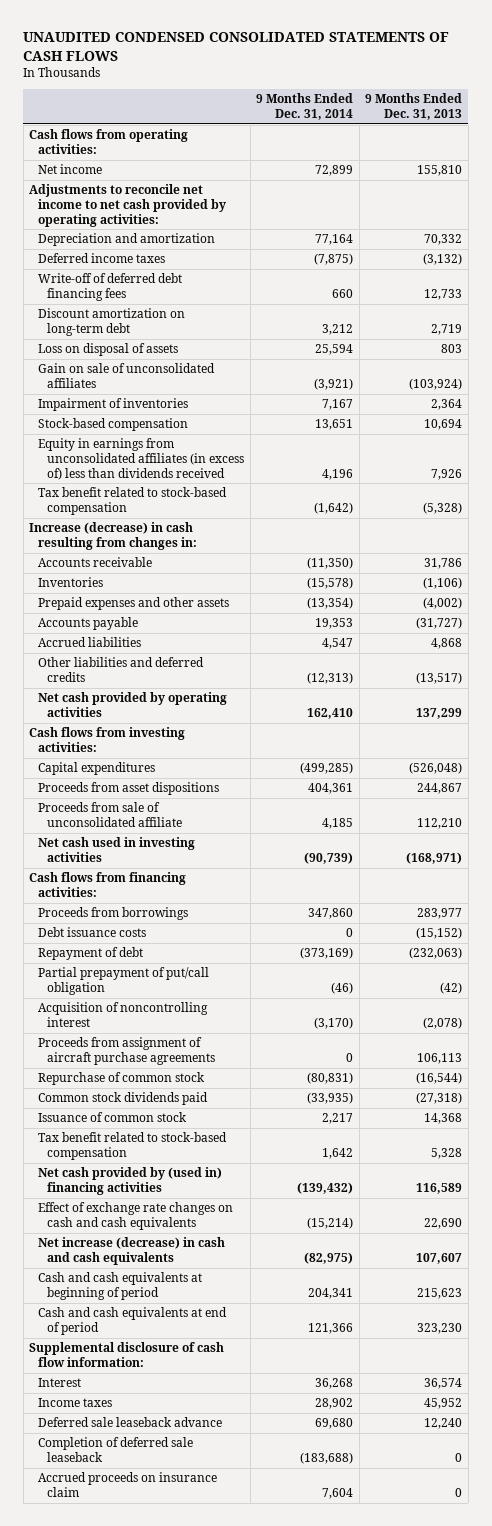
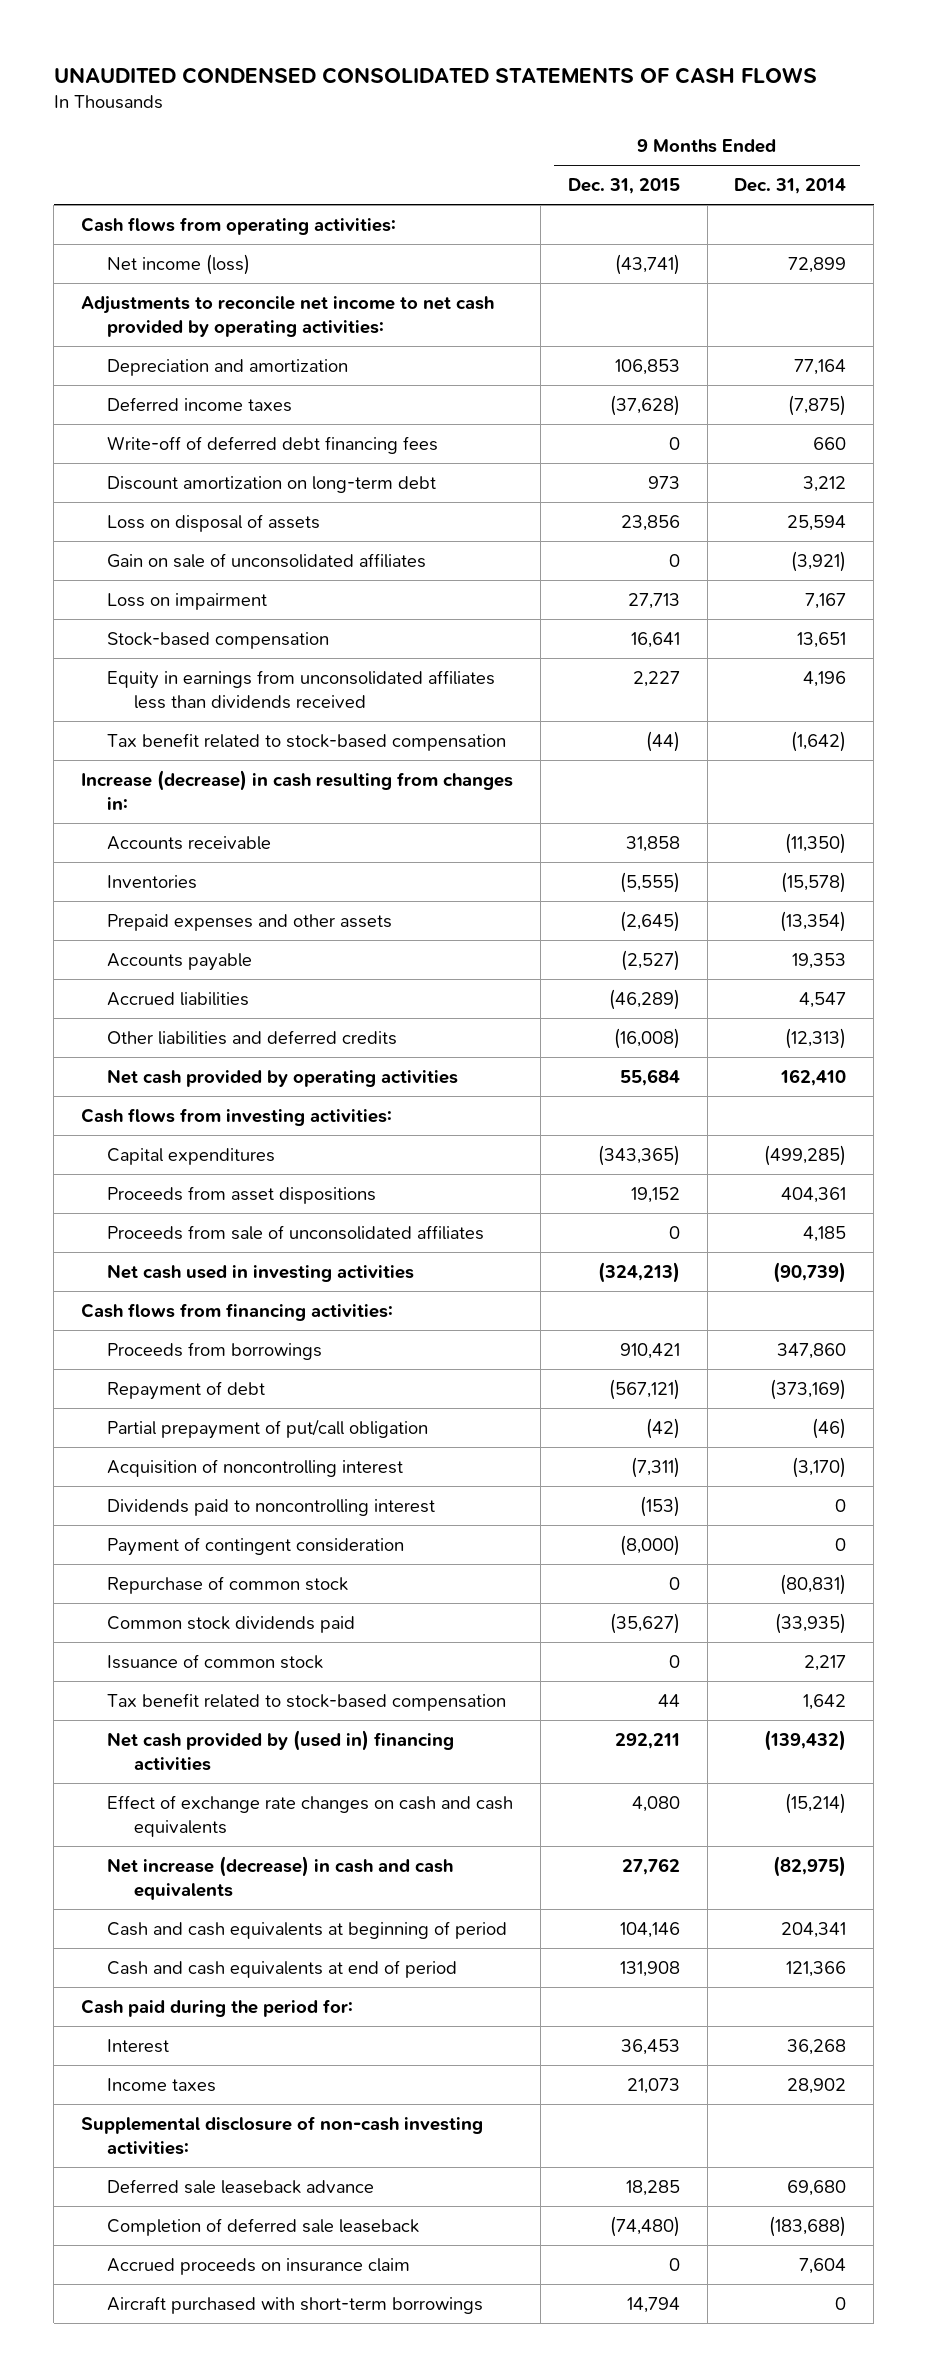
[365,93,463,120] 9 Months Ended Dec. 31, 2013 -> none
none -> [567,178,680,195] Dec. 31, 2015
[38,164,103,175] Net income -> [107,253,251,275] Net income (loss)
[38,398,189,412] Impairment of inventories -> [107,592,268,610] Loss on impairment
[38,438,245,480] Equity in earnings from unconsolidated affiliates (in excess of) less than dividends received -> [107,669,496,709] Equity in earnings from unconsolidated affiliates less than dividends received
[38,802,183,827] Proceeds from sale of unconsolidated affiliate -> [107,1224,485,1240] Proceeds from sale of unconsolidated affiliates
[38,927,147,938] Debt issuance costs -> none
[38,1037,216,1065] Proceeds from assignment of aircraft purchase agreements -> none
none -> [107,1498,436,1516] Dividends paid to noncontrolling interest
none -> [107,1536,405,1556] Payment of contingent consideration
[29,1342,225,1367] Supplemental disclosure of cash flow information: -> [80,1998,353,2017] Cash paid during the period for:
none -> [80,2115,483,2155] Supplemental disclosure of non-cash investing activities:
none -> [107,2295,484,2314] Aircraft purchased with short-term borrowings

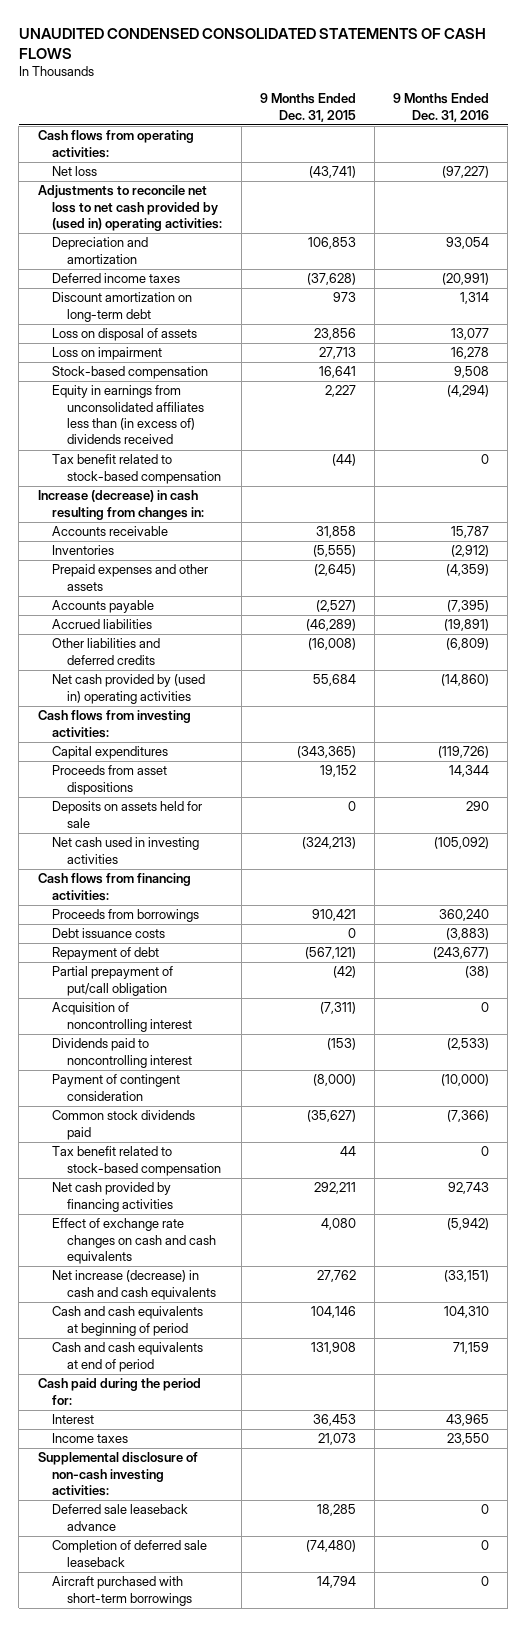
[734,178,847,195] Dec. 31, 2014 -> none
none -> [393,93,490,122] 9 Months Ended Dec. 31, 2016
[107,253,251,275] Net income (loss) -> [52,166,98,177] Net loss
[80,295,494,337] Adjustments to reconcile net income to net cash provided by operating activities: -> [37,185,223,232] Adjustments to reconcile net loss to net cash provided by (used in) operating activities:
[107,435,439,454] Write-off of deferred debt financing fees -> none
[107,552,427,568] Gain on sale of unconsolidated affiliates -> none
[107,669,496,709] Equity in earnings from unconsolidated affiliates less than dividends received -> [52,385,205,445] Equity in earnings from unconsolidated affiliates less than (in excess of) dividends received
[107,1068,459,1087] Net cash provided by operating activities -> [52,674,206,704] Net cash provided by (used in) operating activities
[107,1224,485,1240] Proceeds from sale of unconsolidated affiliates -> none
none -> [52,801,203,828] Deposits on assets held for sale
none -> [52,928,166,939] Debt issuance costs
[107,1575,349,1594] Repurchase of common stock -> none
[107,1653,324,1669] Issuance of common stock -> none
[107,1729,455,1771] Net cash provided by (used in) financing activities -> [52,1182,174,1212] Net cash provided by financing activities
[107,2257,411,2275] Accrued proceeds on insurance claim -> none

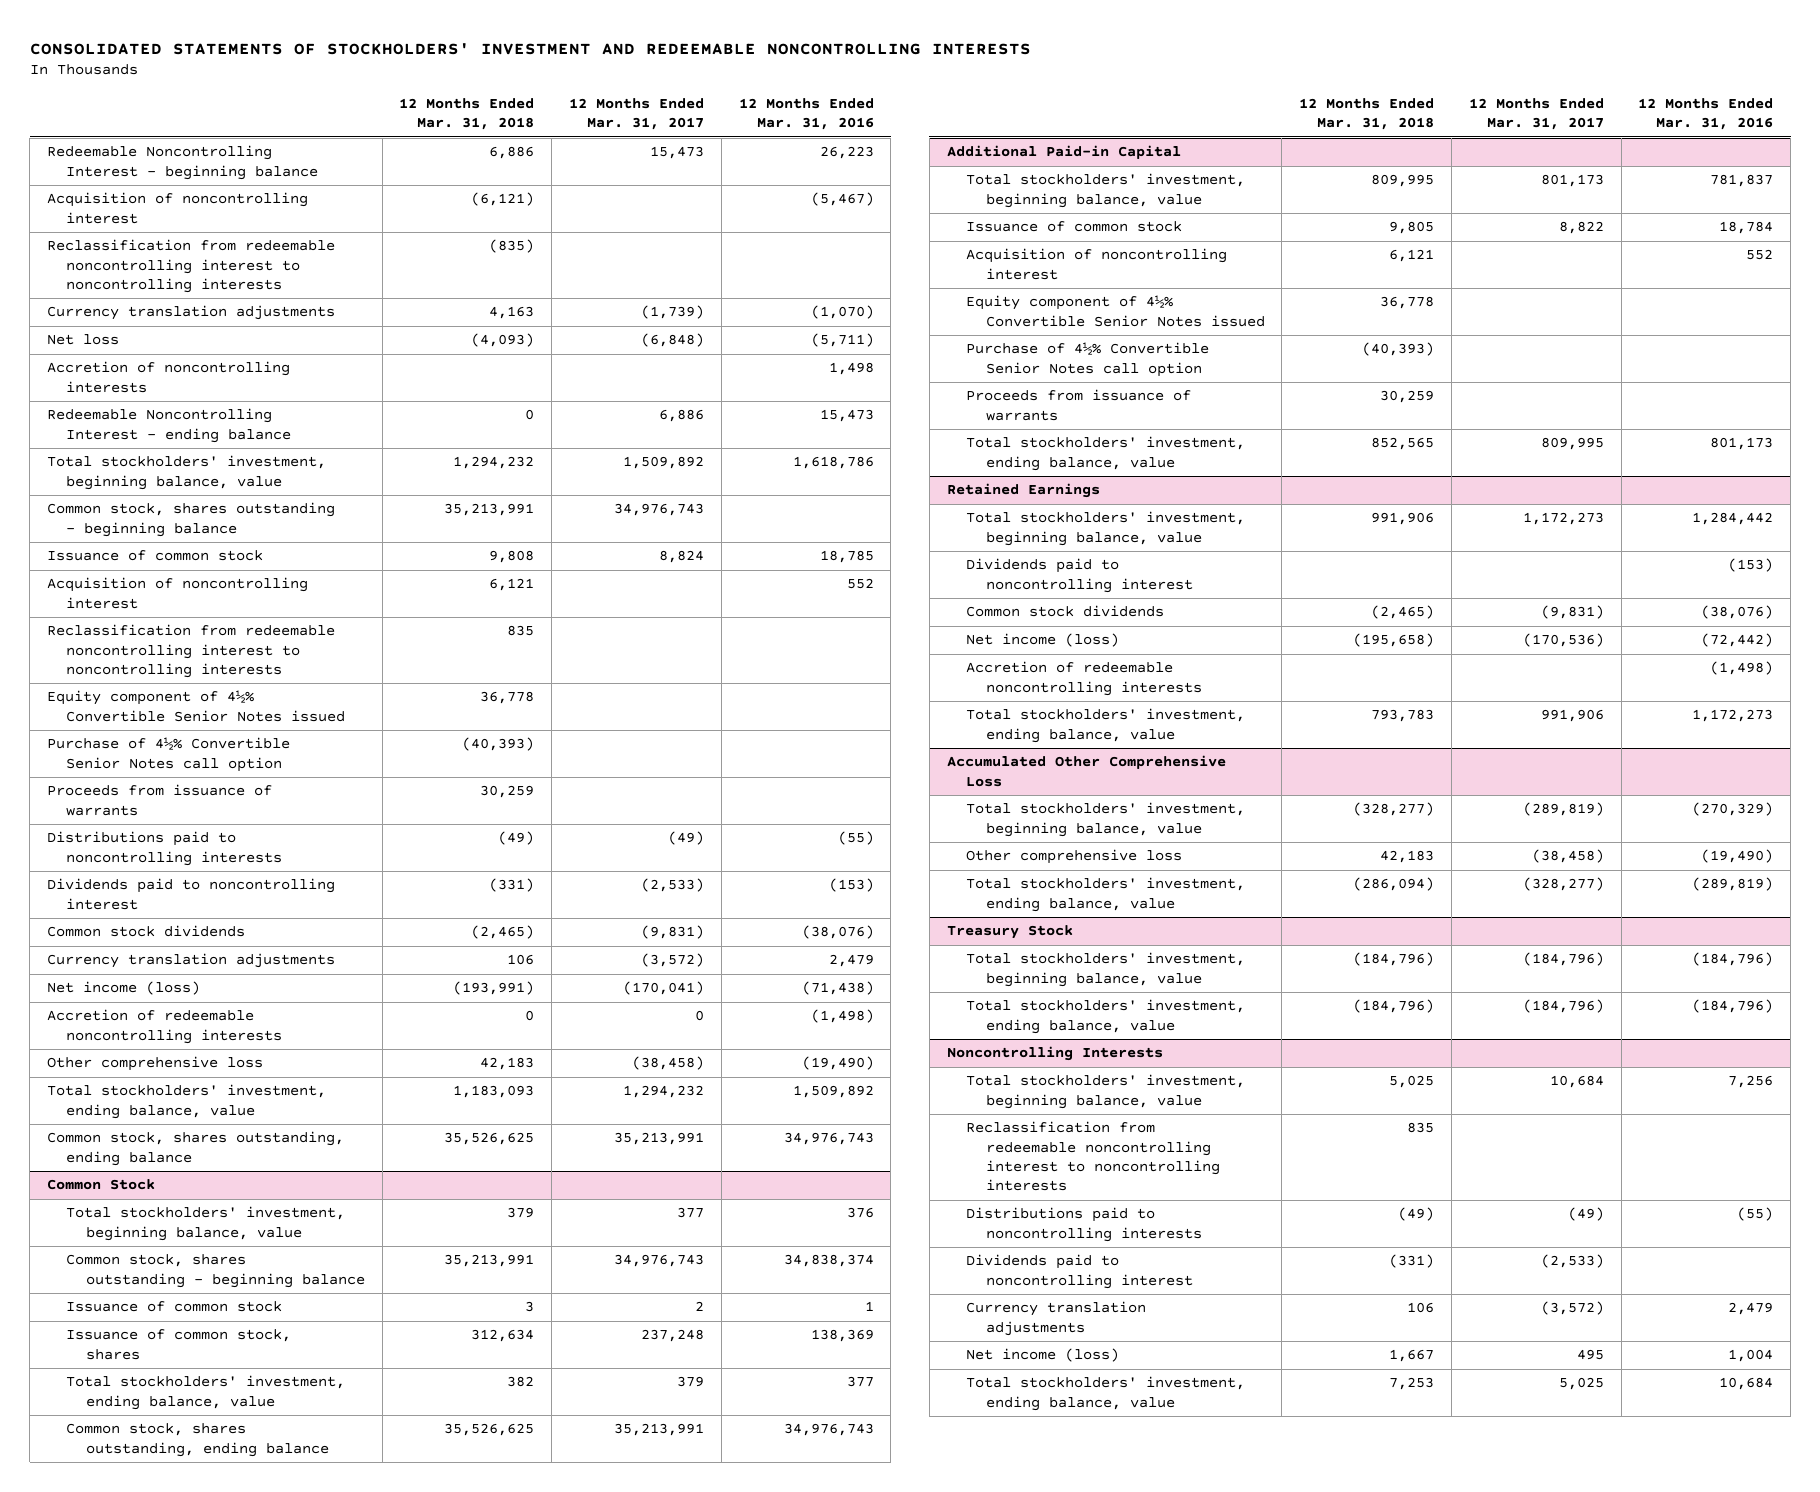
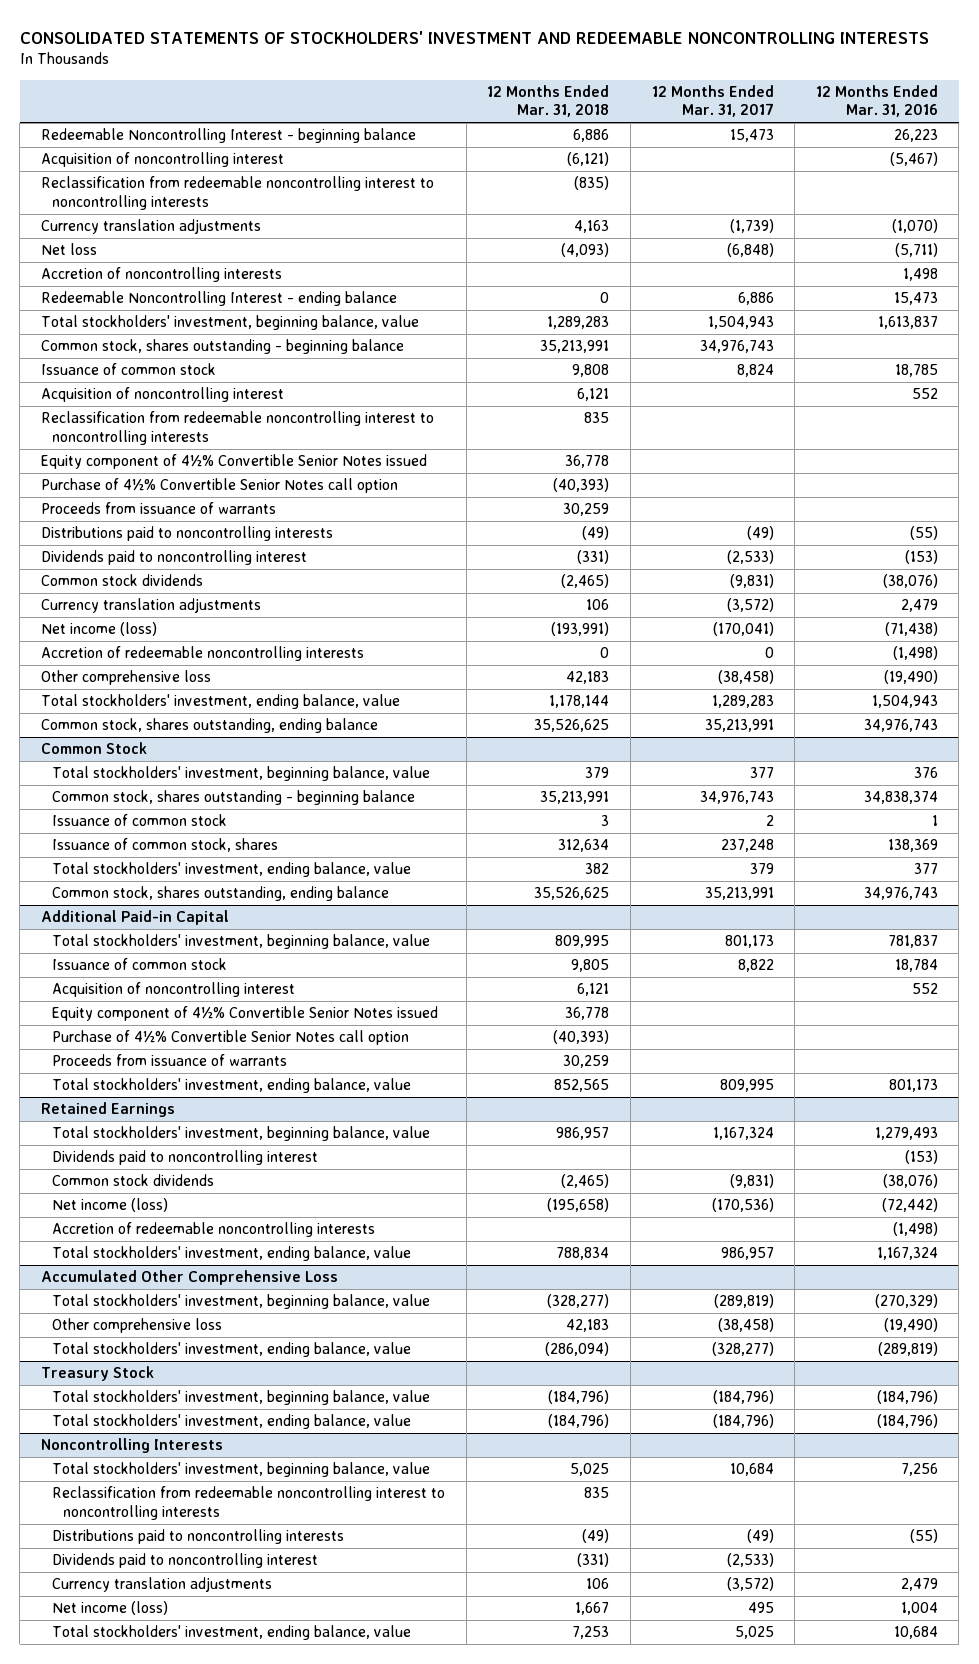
[453,456,535,470] 1,294,232 -> [547,316,610,330] 1,289,283
[623,456,705,470] 1,509,892 -> [707,316,774,330] 1,504,943
[792,456,874,470] 1,618,786 -> [877,316,938,330] 1,613,837
[453,1085,535,1099] 1,183,093 -> [549,695,610,709] 1,178,144
[623,1085,705,1099] 1,294,232 -> [711,695,774,709] 1,289,283
[792,1085,874,1099] 1,509,892 -> [871,695,938,709] 1,504,943
[1371,512,1435,526] 991,906 -> [556,1127,610,1141] 986,957
[1522,512,1604,526] 1,172,273 -> [712,1127,774,1141] 1,167,324
[1692,512,1774,526] 1,284,442 -> [874,1127,938,1141] 1,279,493
[1371,709,1435,723] 793,783 -> [556,1247,610,1261] 788,834
[1540,709,1604,723] 991,906 -> [720,1247,774,1261] 986,957
[1692,709,1774,723] 1,172,273 -> [876,1247,938,1261] 1,167,324

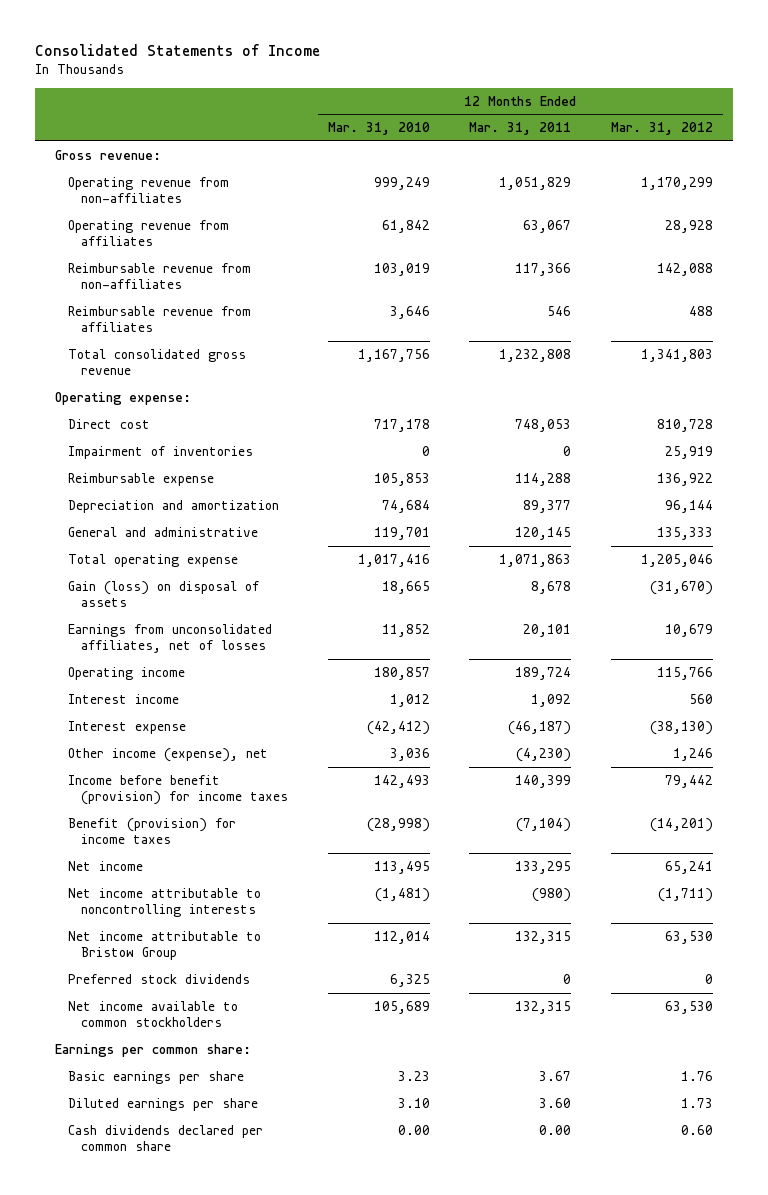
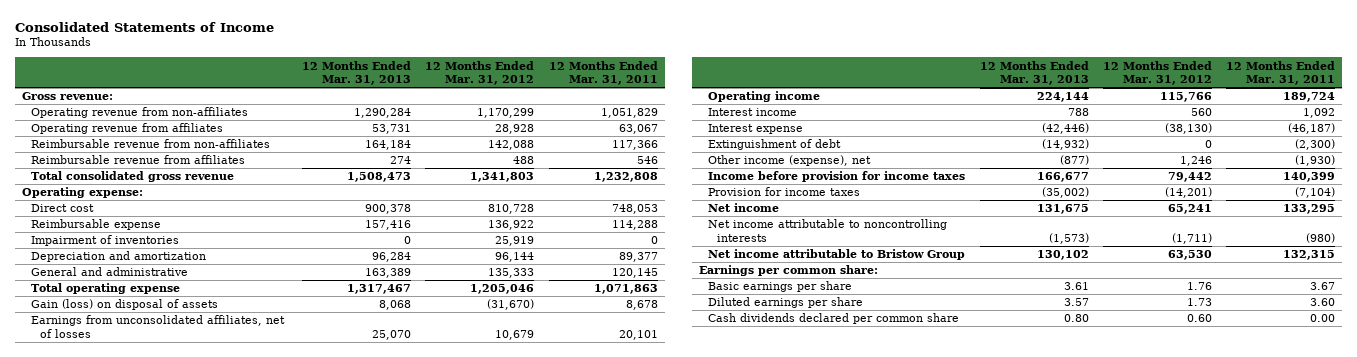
[327,122,430,136] Mar. 31, 2010 -> none
none -> [302,60,412,86] 12 Months Ended Mar. 31, 2013
[67,446,253,460] Impairment of inventories -> [30,235,179,247] Impairment of inventories
none -> [708,139,842,151] Extinguishment of debt
[516,748,572,763] (4,230) -> [1295,155,1336,167] (1,930)
[67,775,288,805] Income before benefit (provision) for income taxes -> [708,171,966,183] Income before provision for income taxes
[67,818,236,844] Benefit (provision) for income taxes -> [708,187,861,197] Provision for income taxes
[67,974,250,985] Preferred stock dividends -> none
[67,1001,238,1027] Net income available to common stockholders -> none

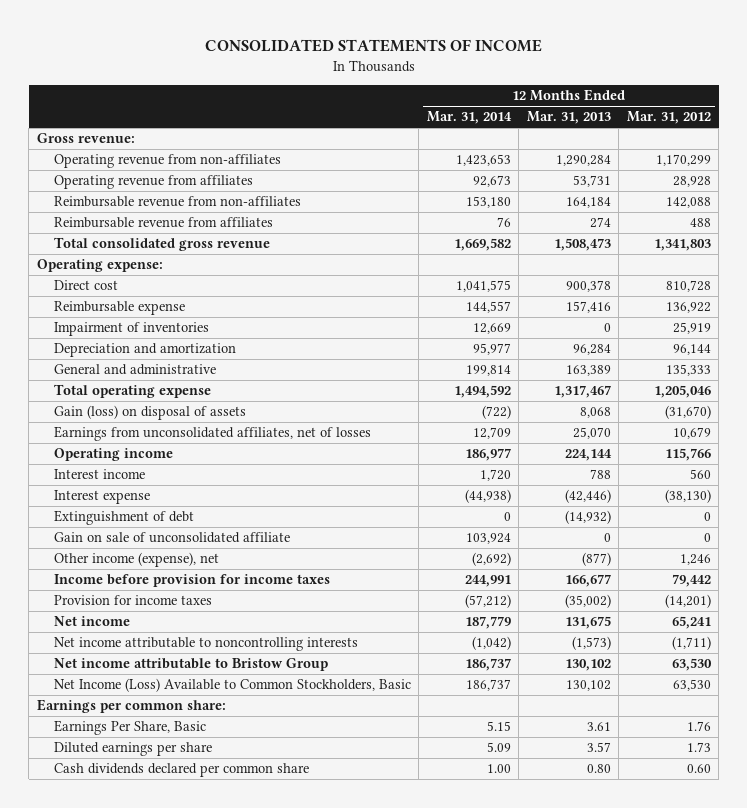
[14,21,274,32] Consolidated Statements of Income -> [204,39,542,53] CONSOLIDATED STATEMENTS OF INCOME
[548,60,658,86] 12 Months Ended Mar. 31, 2011 -> none
none -> [426,111,512,125] Mar. 31, 2014
none -> [53,532,290,544] Gain on sale of unconsolidated affiliate
none -> [53,678,411,693] Net Income (Loss) Available to Common Stockholders, Basic
[708,281,853,293] Basic earnings per share -> [53,720,206,736] Earnings Per Share, Basic

